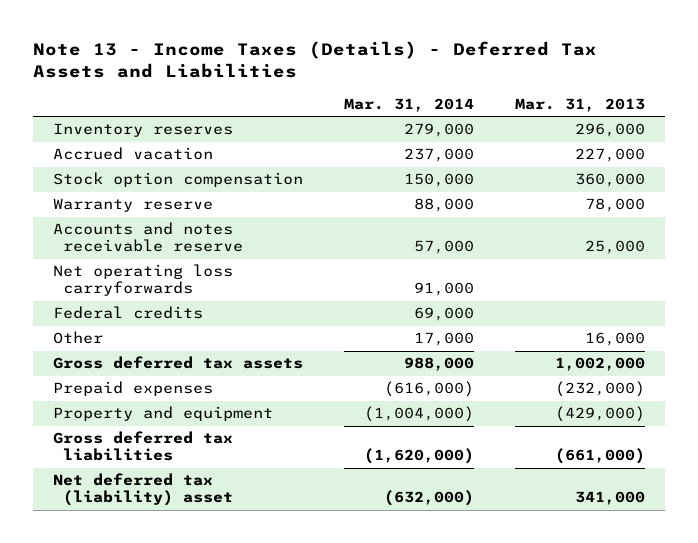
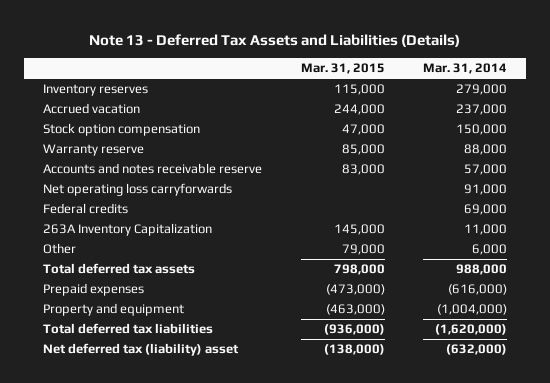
[32,41,597,79] Note 13 - Income Taxes (Details) - Deferred Tax Assets and Liabilities -> [89,33,461,47] Note 13 - Deferred Tax Assets and Liabilities (Details)
[514,98,645,113] Mar. 31, 2013 -> none
none -> [300,63,385,75] Mar. 31, 2015
none -> [43,223,213,237] 263A Inventory Capitalization
[413,332,474,347] 17,000 -> [471,244,507,256] 6,000
[53,356,304,370] Gross deferred tax assets -> [43,263,196,275] Total deferred tax assets
[53,431,234,462] Gross deferred tax liabilities -> [43,323,214,335] Total deferred tax liabilities

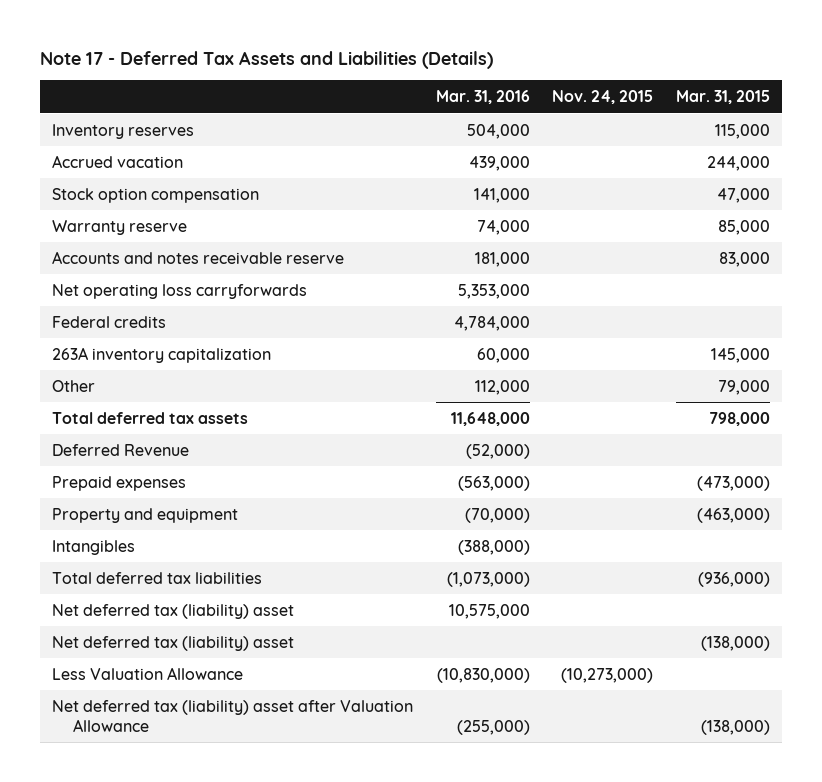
[89,33,461,47] Note 13 - Deferred Tax Assets and Liabilities (Details) -> [40,50,494,69] Note 17 - Deferred Tax Assets and Liabilities (Details)
[422,63,507,75] Mar. 31, 2014 -> none
none -> [435,90,530,105] Mar. 31, 2016
none -> [552,90,654,105] Nov. 24, 2015
[43,223,213,237] 263A Inventory Capitalization -> [51,346,271,363] 263A inventory capitalization
none -> [51,443,189,456] Deferred Revenue
none -> [51,539,135,555] Intangibles
none -> [51,603,294,619] Net deferred tax (liability) asset
none -> [51,666,243,680] Less Valuation Allowance
none -> [51,699,413,732] Net deferred tax (liability) asset after Valuation Allowance

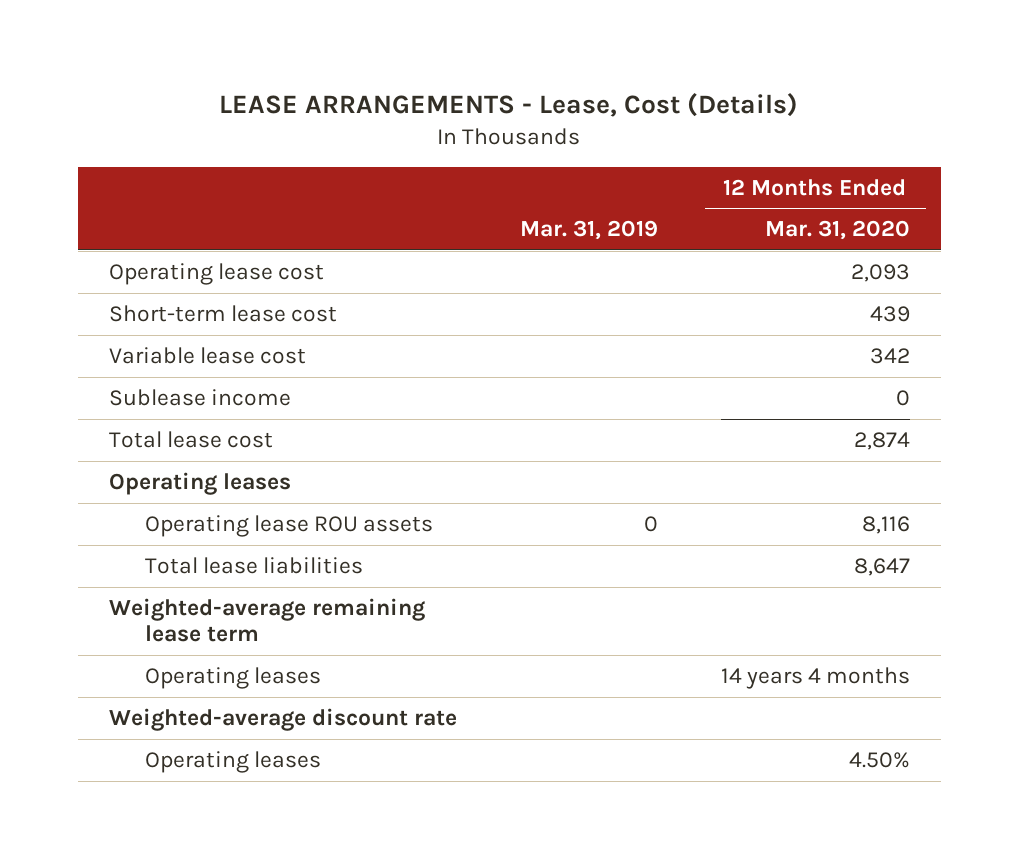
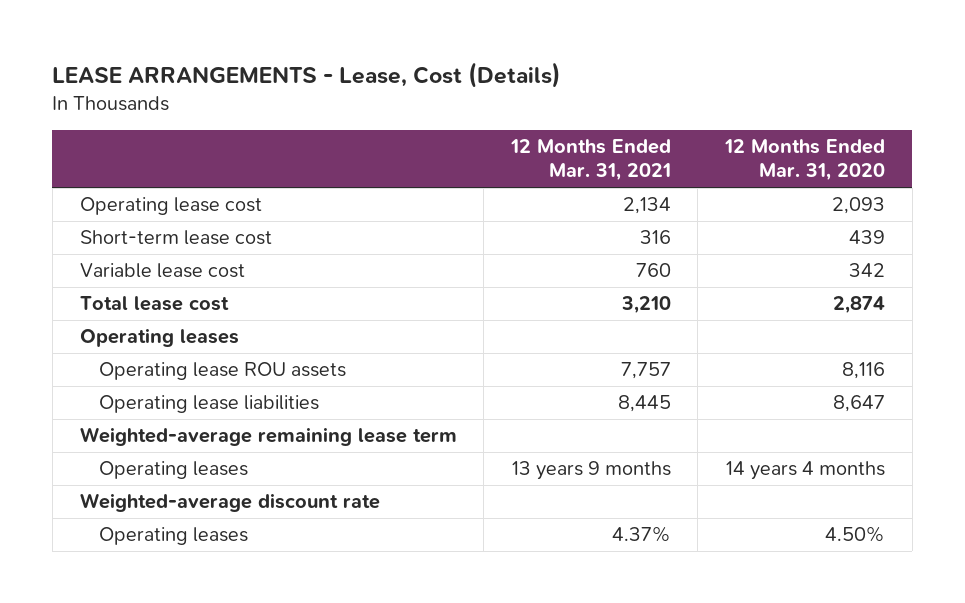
[519,220,658,241] Mar. 31, 2019 -> none
none -> [509,139,671,182] 12 Months Ended Mar. 31, 2021
[108,389,291,407] Sublease income -> none
[145,557,364,575] Total lease liabilities -> [99,395,320,414] Operating lease liabilities

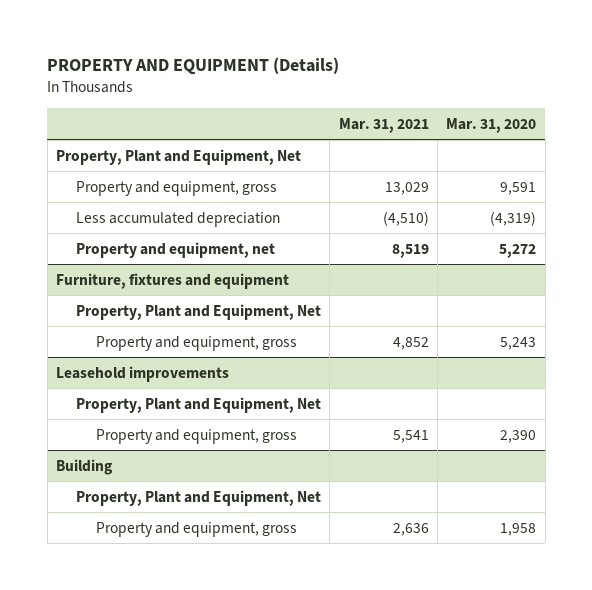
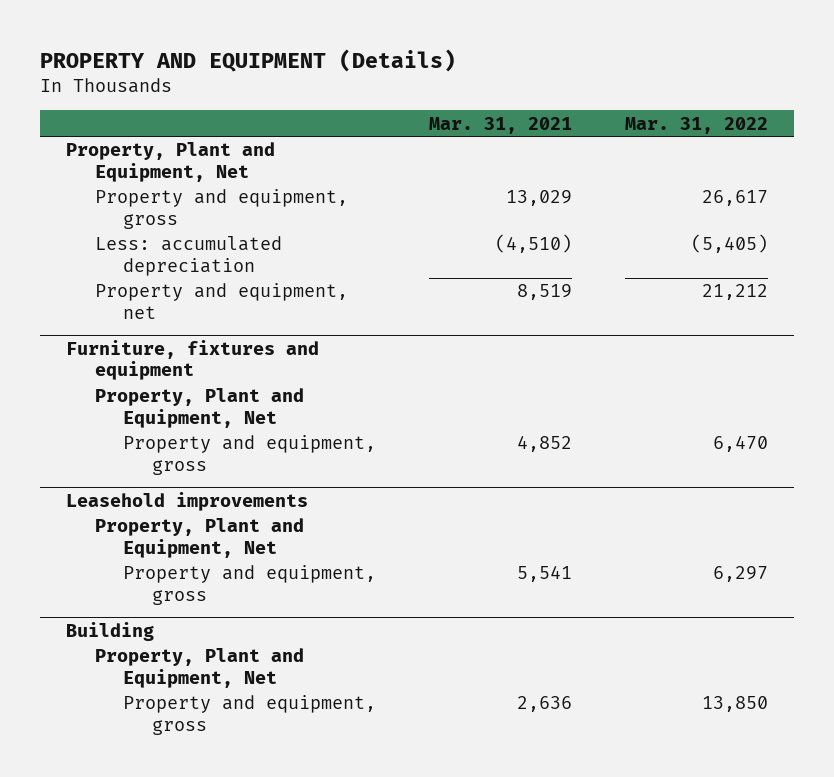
[446,117,537,133] Mar. 31, 2020 -> none
none -> [624,116,768,134] Mar. 31, 2022
[75,211,280,227] Less accumulated depreciation -> [94,236,282,276] Less: accumulated depreciation

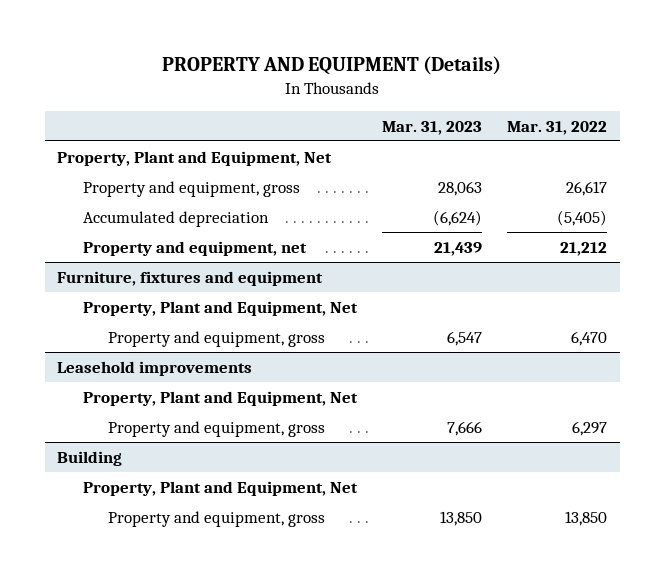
[428,116,572,134] Mar. 31, 2021 -> none
none -> [381,120,482,135] Mar. 31, 2023
[94,236,282,276] Less: accumulated depreciation -> [82,210,269,227] Accumulated depreciation

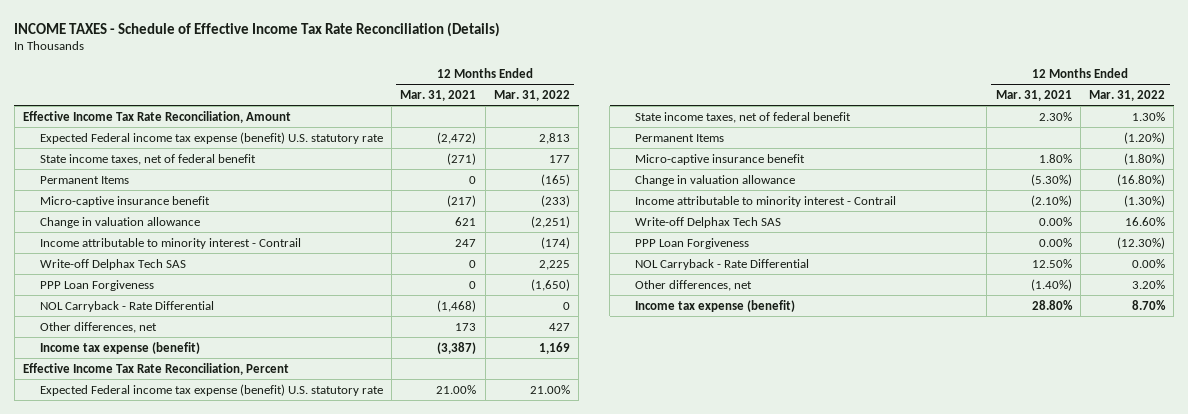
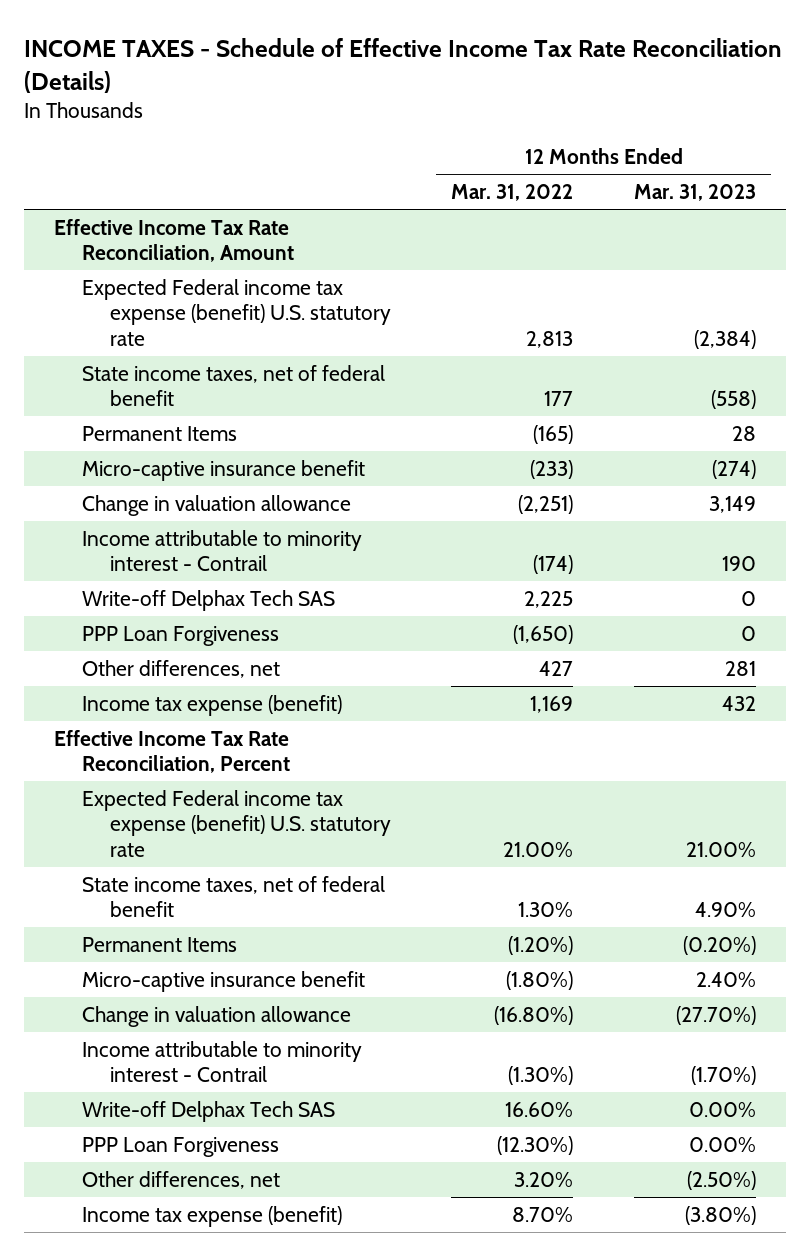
[400,89,477,101] Mar. 31, 2021 -> none
none -> [633,184,756,202] Mar. 31, 2023
[39,300,214,312] NOL Carryback - Rate Differential -> none
[635,258,810,270] NOL Carryback - Rate Differential -> none

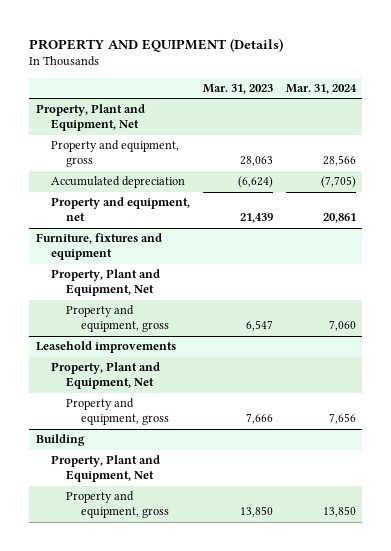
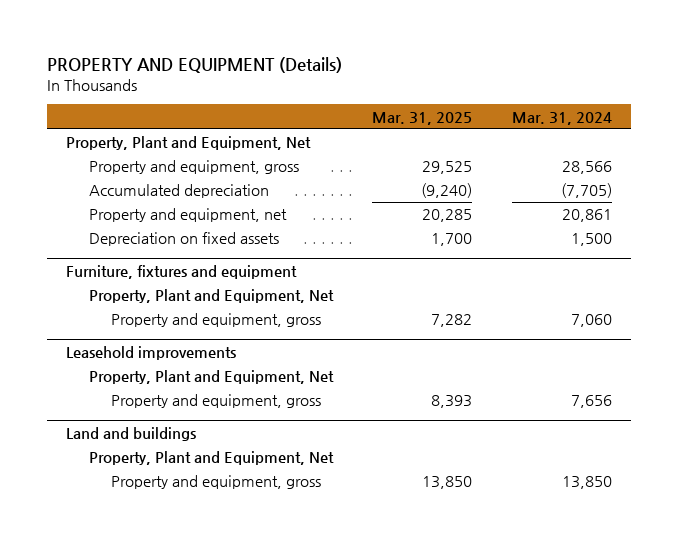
[202,83,273,94] Mar. 31, 2023 -> none
none -> [372,111,473,125] Mar. 31, 2025
none -> [88,232,279,247] Depreciation on fixed assets
[35,434,85,447] Building -> none
none -> [66,426,197,441] Land and buildings

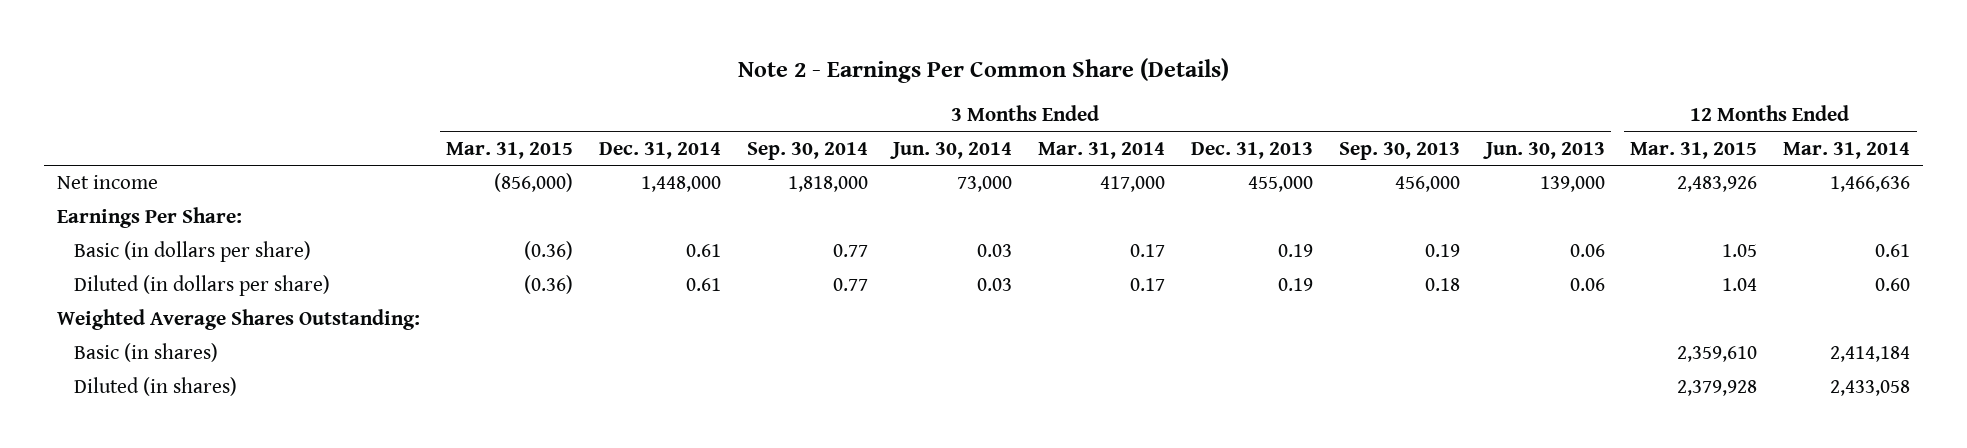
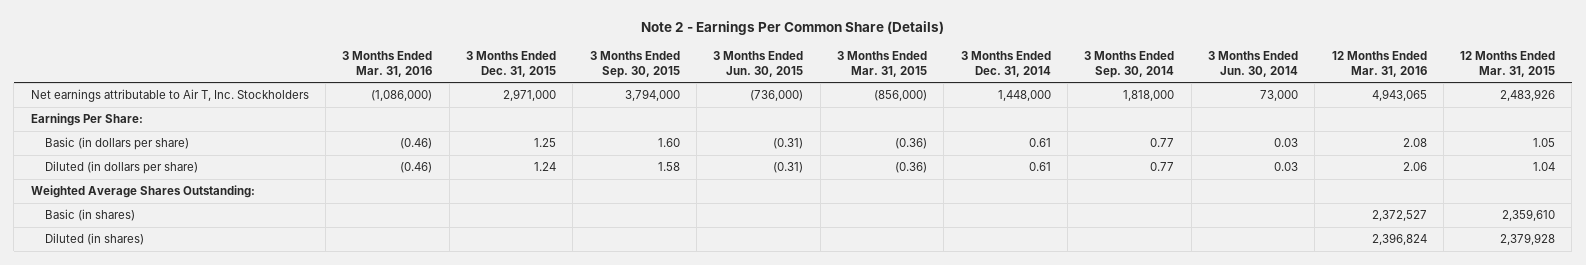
[1038,141,1166,159] Mar. 31, 2014 -> none
[1191,141,1314,159] Dec. 31, 2013 -> none
[1338,141,1460,160] Sep. 30, 2013 -> none
[1482,141,1605,159] Jun. 30, 2013 -> none
[1783,141,1911,159] Mar. 31, 2014 -> none
none -> [342,50,433,77] 3 Months Ended Mar. 31, 2016
none -> [465,50,556,77] 3 Months Ended Dec. 31, 2015
none -> [589,50,680,78] 3 Months Ended Sep. 30, 2015
none -> [713,50,804,77] 3 Months Ended Jun. 30, 2015
none -> [1331,50,1427,77] 12 Months Ended Mar. 31, 2016
[57,175,159,190] Net income -> [30,89,309,103] Net earnings attributable to Air T, Inc. Stockholders

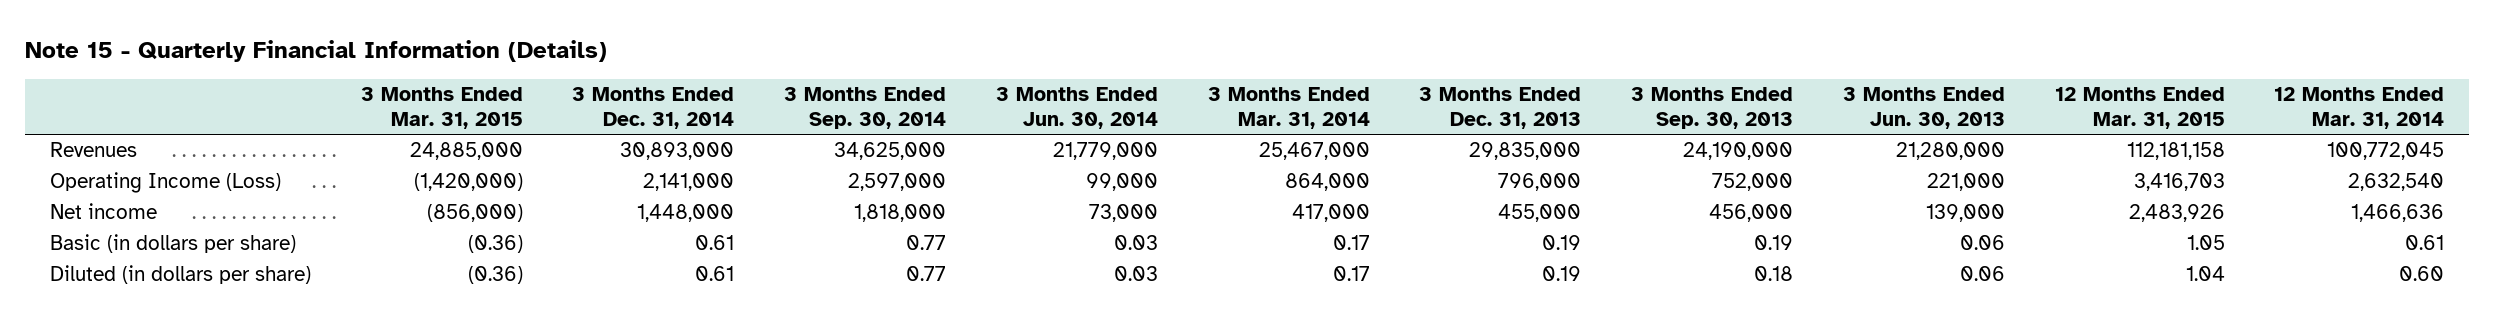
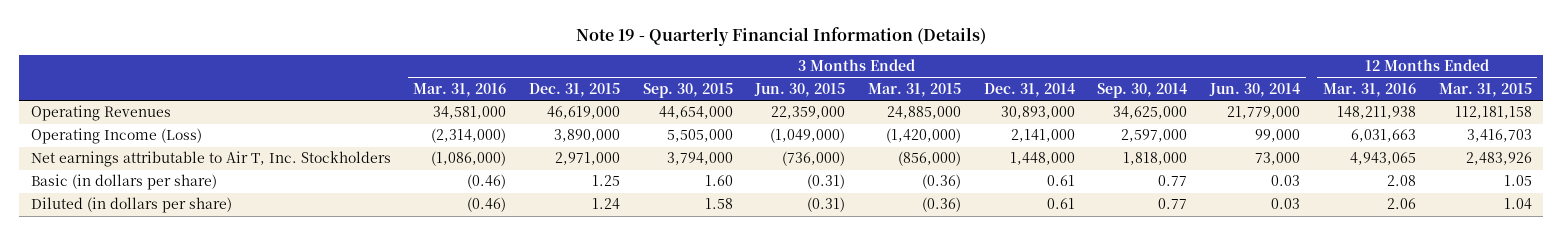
[25,39,608,62] Note 15 - Quarterly Financial Information (Details) -> [576,26,987,46] Note 19 - Quarterly Financial Information (Details)
[1207,87,1370,129] 3 Months Ended Mar. 31, 2014 -> none
[1419,87,1582,129] 3 Months Ended Dec. 31, 2013 -> none
[1631,87,1794,129] 3 Months Ended Sep. 30, 2013 -> none
[1842,87,2005,129] 3 Months Ended Jun. 30, 2013 -> none
[2274,87,2445,129] 12 Months Ended Mar. 31, 2014 -> none
none -> [413,82,507,97] Mar. 31, 2016
none -> [529,82,621,97] Dec. 31, 2015
none -> [642,82,733,98] Sep. 30, 2015
none -> [754,82,846,97] Jun. 30, 2015
none -> [1322,82,1416,97] Mar. 31, 2016
[50,142,138,158] Revenues -> [30,105,171,122] Operating Revenues
[50,203,158,220] Net income -> [30,151,391,168] Net earnings attributable to Air T, Inc. Stockholders

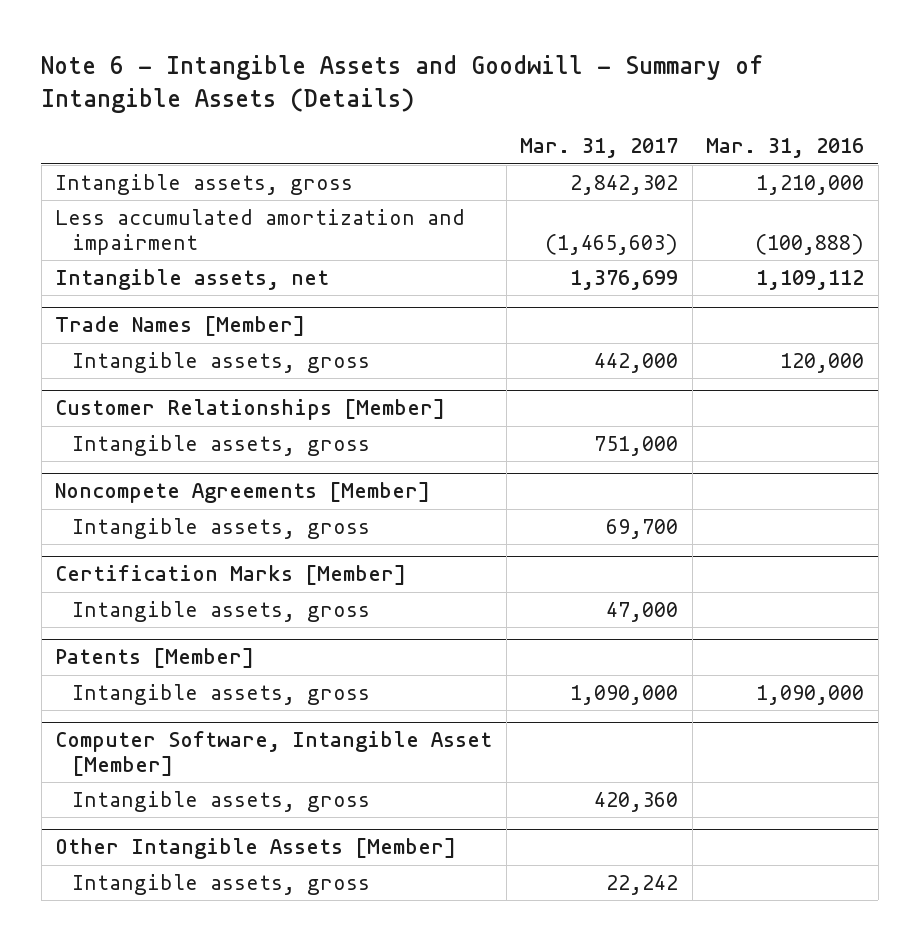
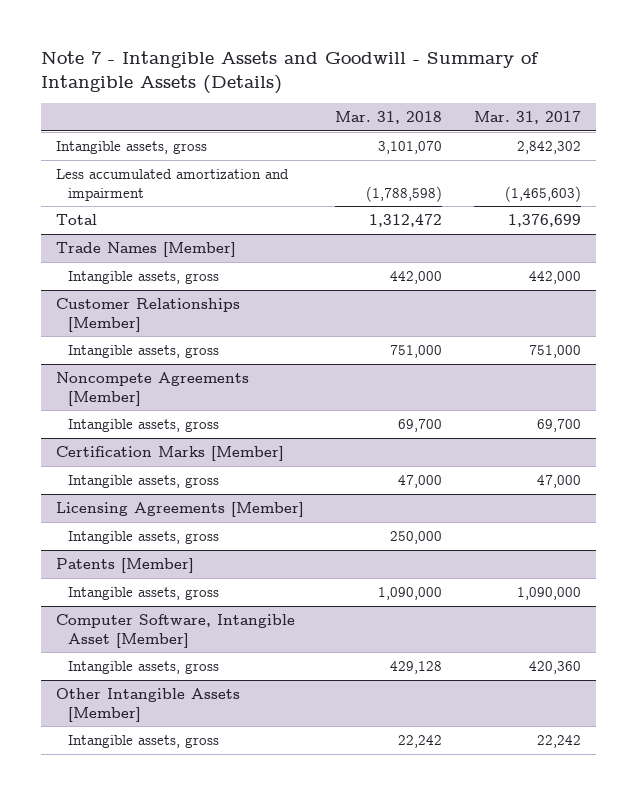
[41,55,764,114] Note 6 - Intangible Assets and Goodwill - Summary of Intangible Assets (Details) -> [40,51,539,94] Note 7 - Intangible Assets and Goodwill - Summary of Intangible Assets (Details)
[706,138,865,159] Mar. 31, 2016 -> none
none -> [335,110,443,124] Mar. 31, 2018
[55,269,330,291] Intangible assets, net -> [56,214,98,226] Total
none -> [56,502,305,518] Licensing Agreements [Member]
none -> [67,531,219,545] Intangible assets, gross

